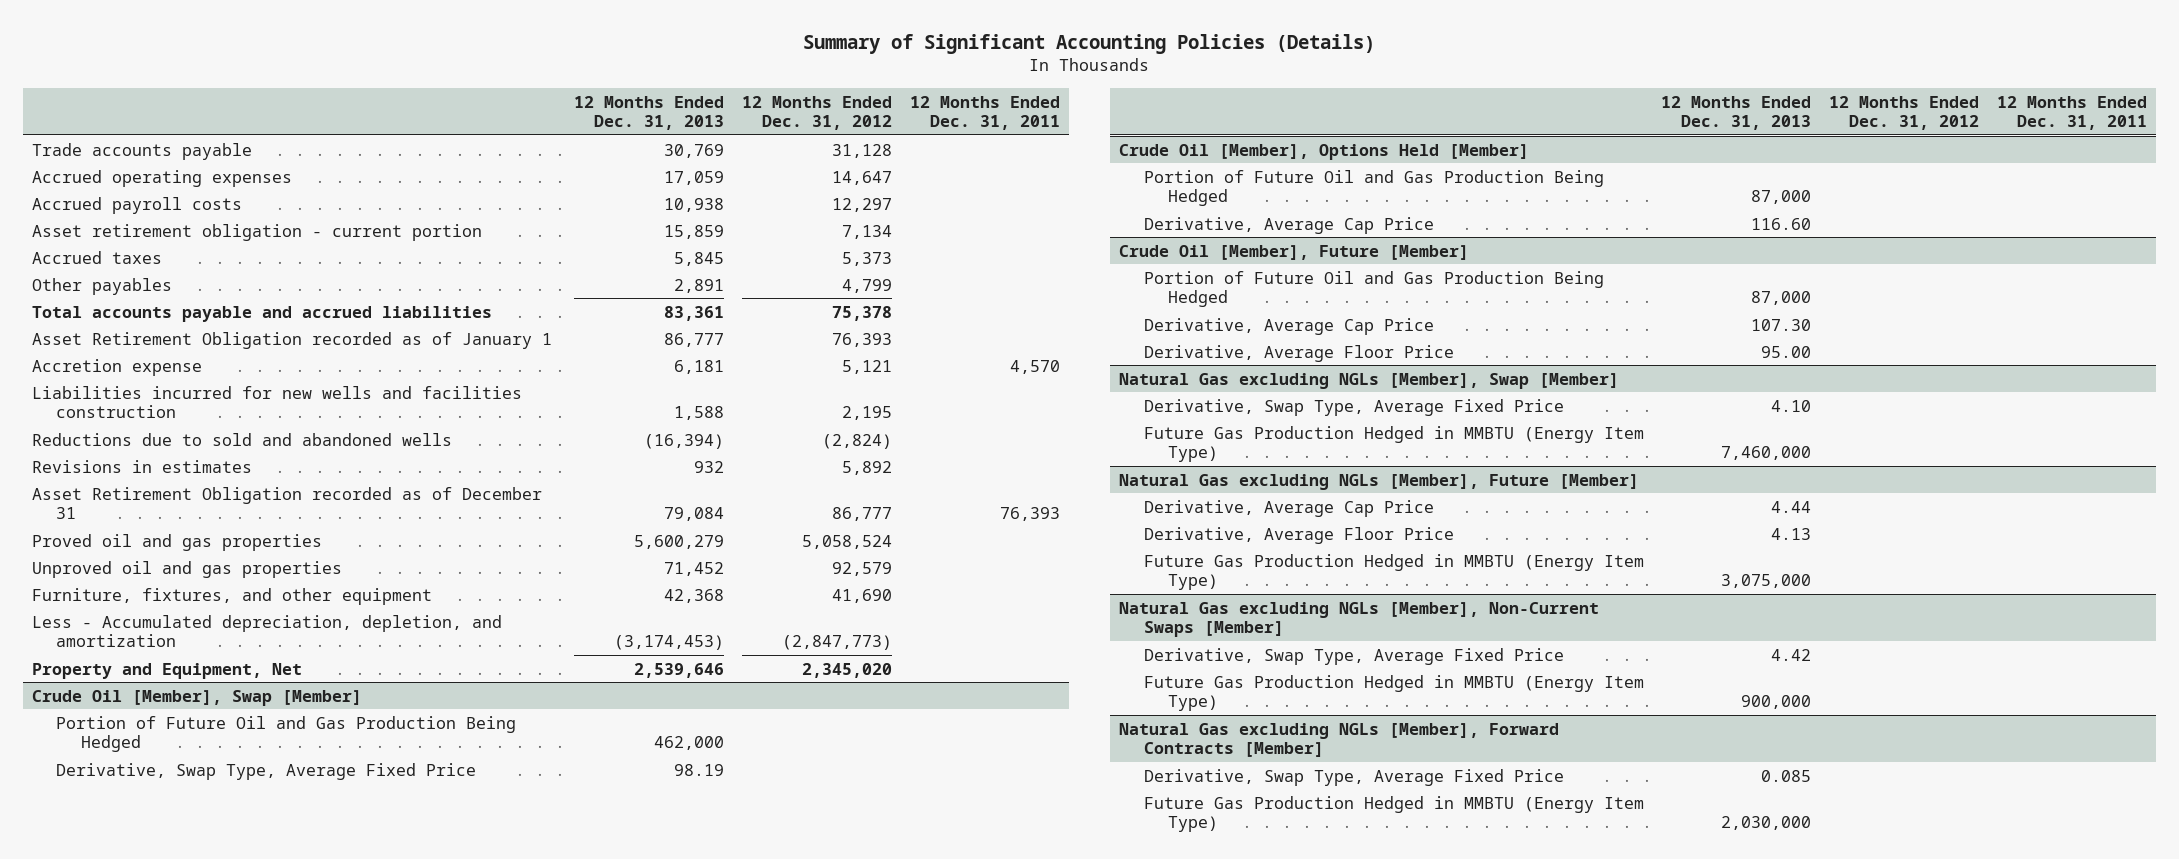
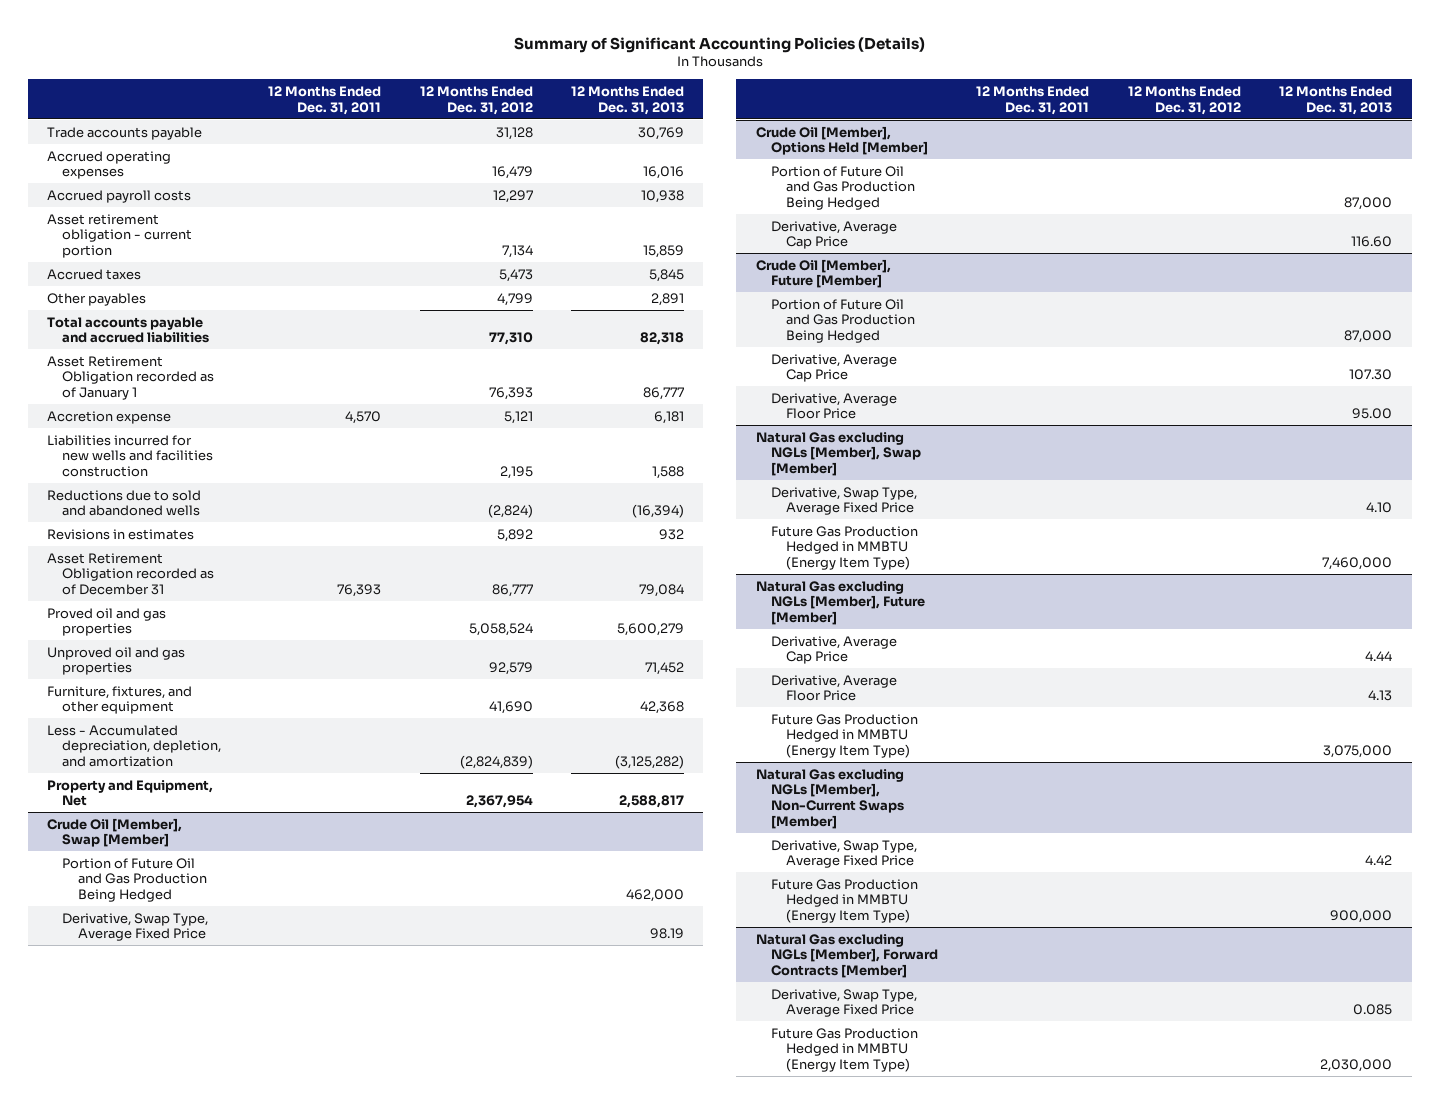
[664,170,725,185] 17,059 -> [643,166,685,180] 16,016
[831,170,892,185] 14,647 -> [491,166,533,180] 16,479
[841,251,892,266] 5,373 -> [498,268,533,282] 5,473
[664,305,725,321] 83,361 -> [640,332,685,346] 82,318
[831,305,892,321] 75,378 -> [488,332,533,346] 77,310
[614,635,725,651] (3,174,453) -> [615,755,685,770] (3,125,282)
[781,635,892,651] (2,847,773) -> [459,755,533,770] (2,824,839)
[634,662,725,678] 2,539,646 -> [619,795,685,809] 2,588,817
[801,662,892,678] 2,345,020 -> [465,795,533,809] 2,367,954

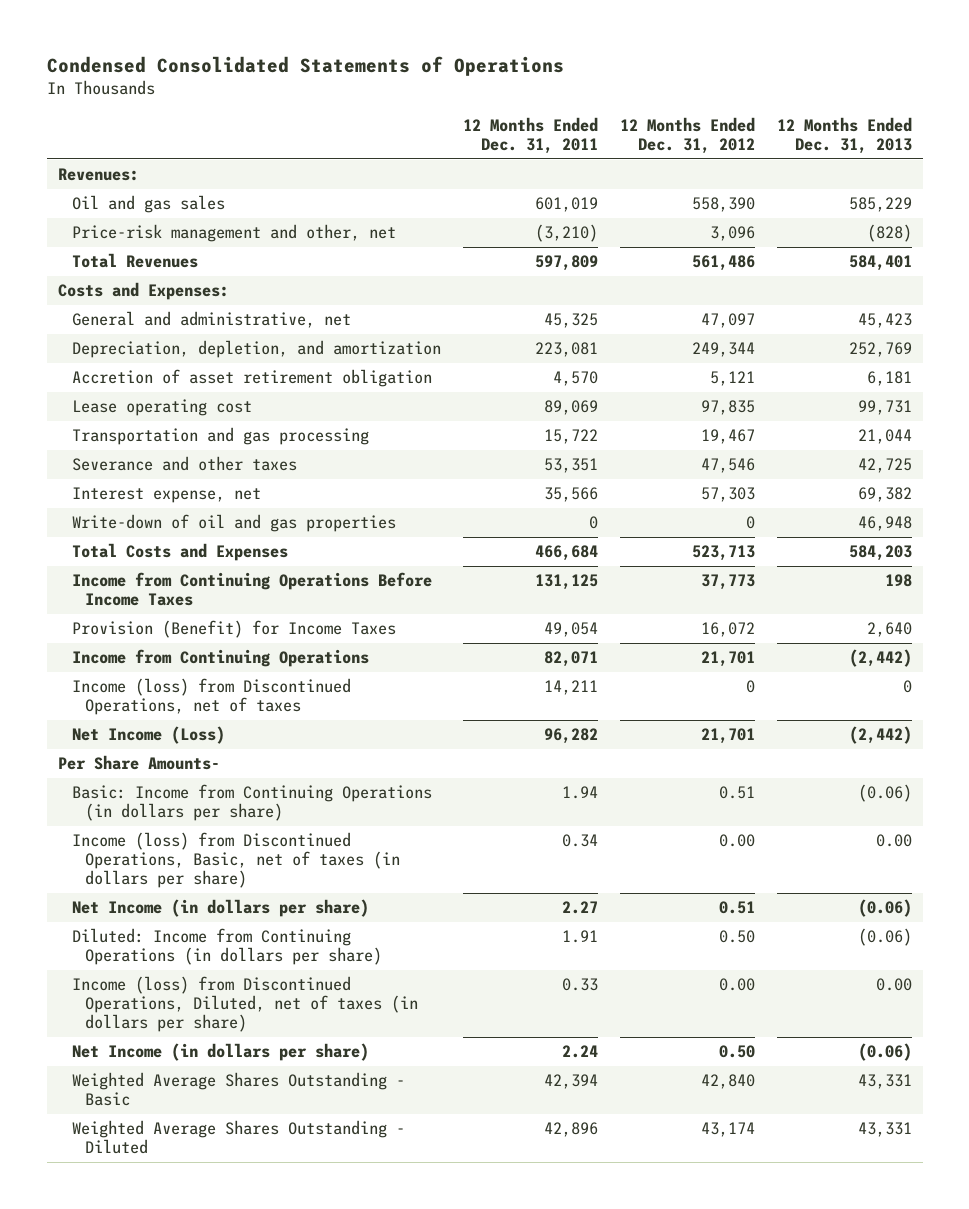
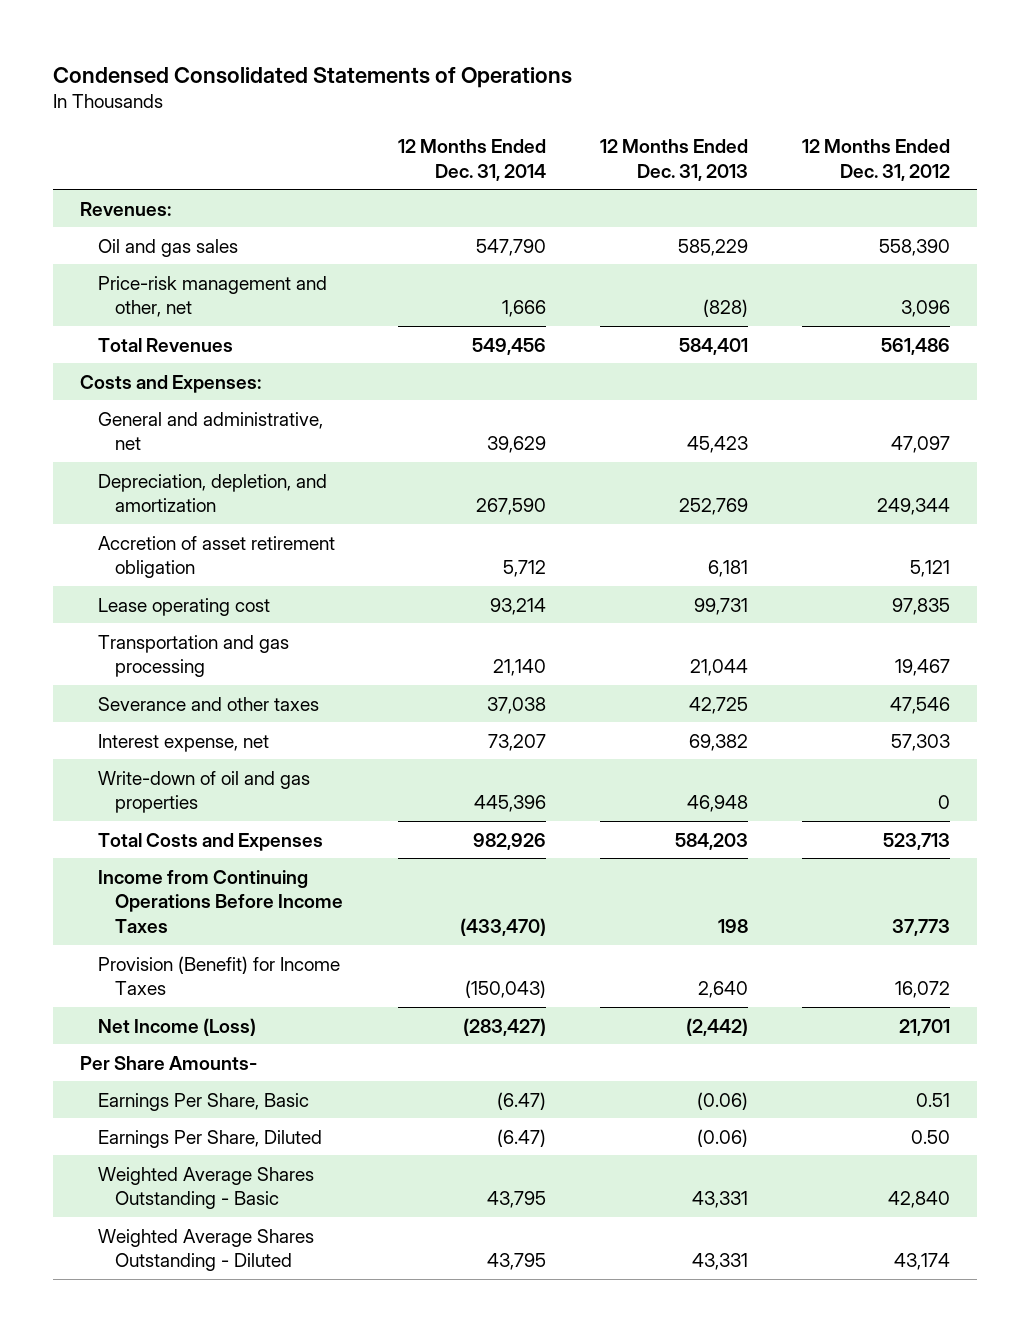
[462,117,598,155] 12 Months Ended Dec. 31, 2011 -> none
none -> [397,138,546,181] 12 Months Ended Dec. 31, 2014
[71,649,369,668] Income from Continuing Operations -> none
[71,678,351,716] Income (loss) from Discontinued Operations, net of taxes -> none
[71,784,432,822] Basic: Income from Continuing Operations (in dollars per share) -> none
[71,832,401,889] Income (loss) from Discontinued Operations, Basic, net of taxes (in dollars per share) -> none
[71,928,383,966] Diluted: Income from Continuing Operations (in dollars per share) -> none
[71,976,419,1033] Income (loss) from Discontinued Operations, Diluted, net of taxes (in dollars per share) -> none
[71,899,369,918] Net Income (in dollars per share) -> [97,1092,309,1111] Earnings Per Share, Basic
[71,1043,369,1062] Net Income (in dollars per share) -> [97,1129,322,1148] Earnings Per Share, Diluted

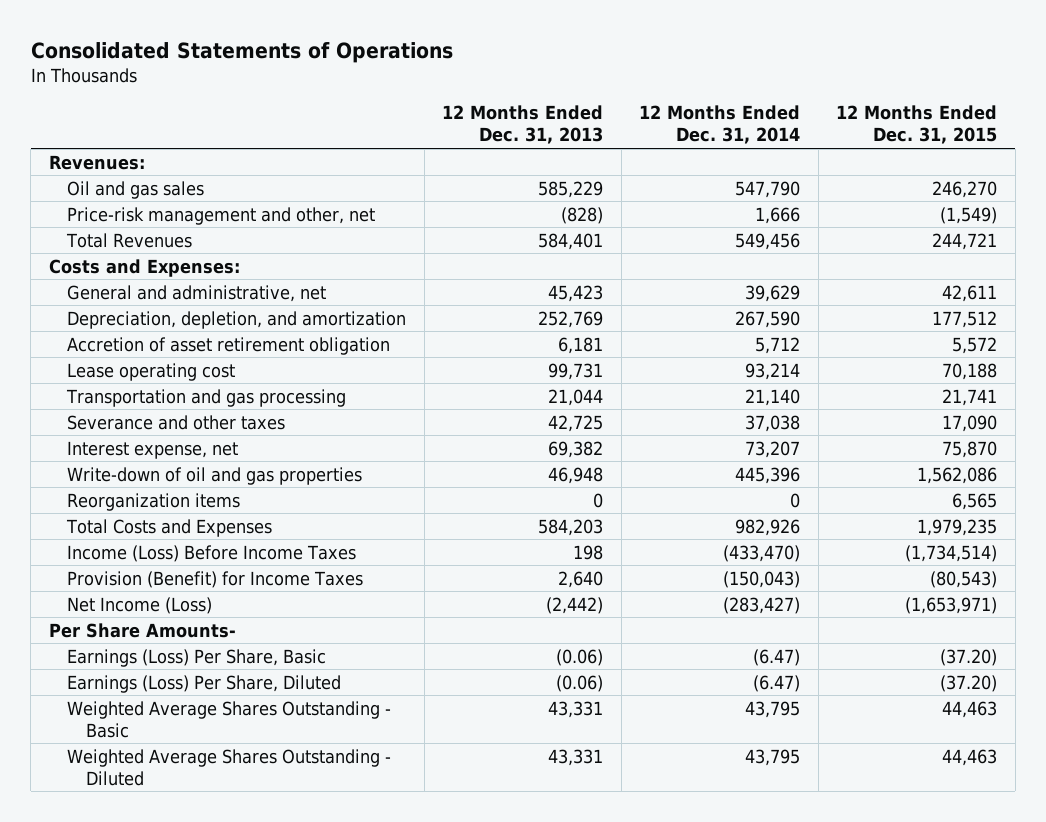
[52,66,572,88] Condensed Consolidated Statements of Operations -> [30,42,453,64] Consolidated Statements of Operations
[802,138,951,181] 12 Months Ended Dec. 31, 2012 -> none
none -> [836,105,998,145] 12 Months Ended Dec. 31, 2015
none -> [67,492,241,511] Reorganization items
[97,869,344,934] Income from Continuing Operations Before Income Taxes -> [67,544,357,562] Income (Loss) Before Income Taxes
[97,1092,309,1111] Earnings Per Share, Basic -> [67,648,327,667] Earnings (Loss) Per Share, Basic
[97,1129,322,1148] Earnings Per Share, Diluted -> [67,674,342,693] Earnings (Loss) Per Share, Diluted

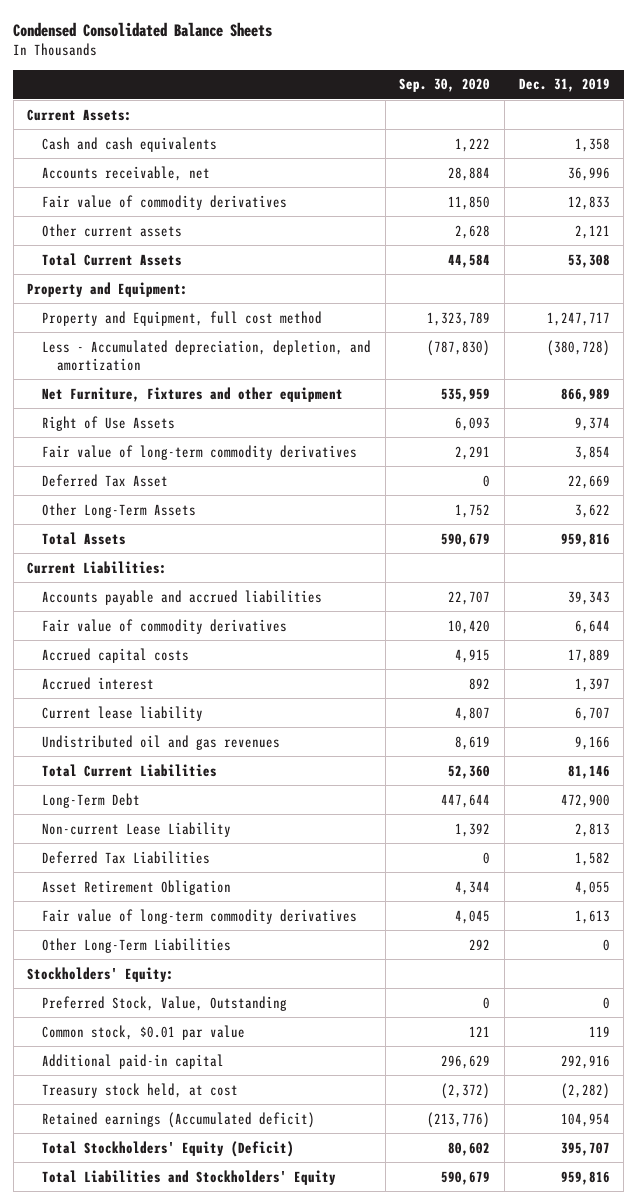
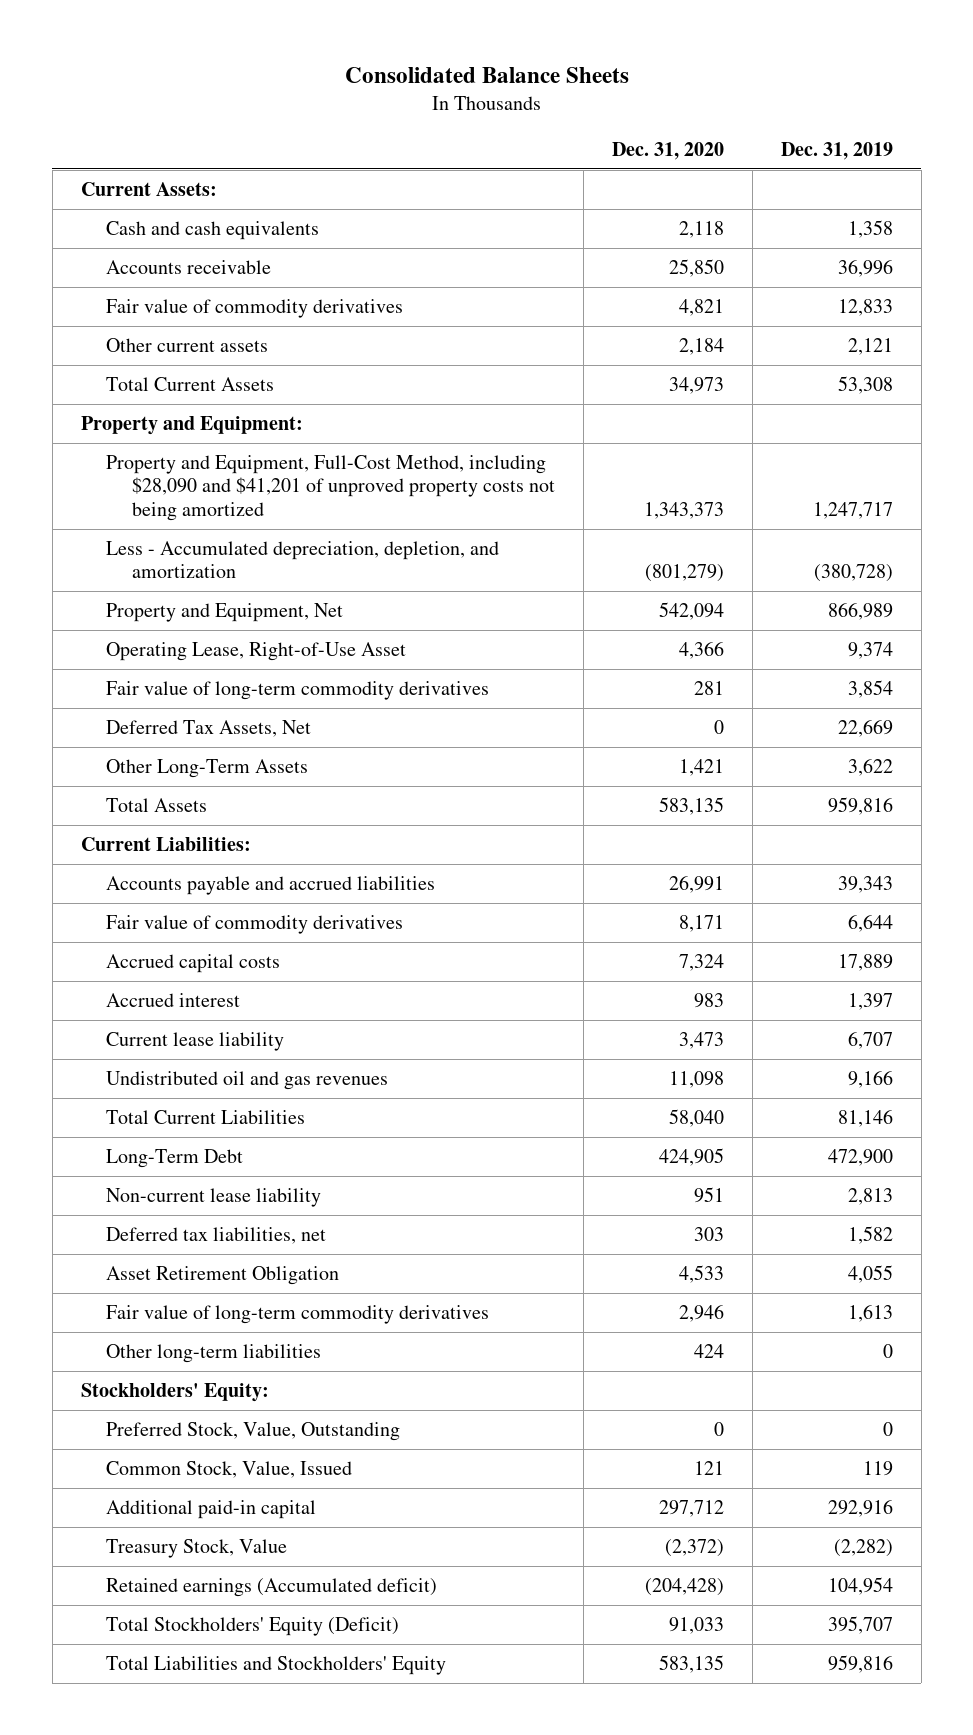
[13,21,273,37] Condensed Consolidated Balance Sheets -> [344,67,629,84] Consolidated Balance Sheets
[399,78,491,93] Sep. 30, 2020 -> none
none -> [611,142,724,161] Dec. 31, 2020
[42,165,211,181] Accounts receivable, net -> [106,259,272,274] Accounts receivable
[42,310,323,326] Property and Equipment, full cost method -> [106,454,555,521] Property and Equipment, Full-Cost Method, including $28,090 and $41,201 of unproved property costs not being amortized
[42,386,344,402] Net Furniture, Fixtures and other equipment -> [106,602,344,622] Property and Equipment, Net
[42,415,176,431] Right of Use Assets -> [106,641,407,661] Operating Lease, Right-of-Use Asset
[42,473,169,487] Deferred Tax Asset -> [106,719,312,737] Deferred Tax Assets, Net
[42,821,232,837] Non-current Lease Liability -> [106,1187,322,1207] Non-current lease liability
[42,850,211,864] Deferred Tax Liabilities -> [106,1226,327,1244] Deferred tax liabilities, net
[42,937,232,953] Other Long-Term Liabilities -> [106,1343,322,1363] Other long-term liabilities
[42,1024,246,1040] Common stock, $0.01 par value -> [106,1460,353,1478] Common Stock, Value, Issued
[42,1082,239,1098] Treasury stock held, at cost -> [106,1538,288,1558] Treasury Stock, Value

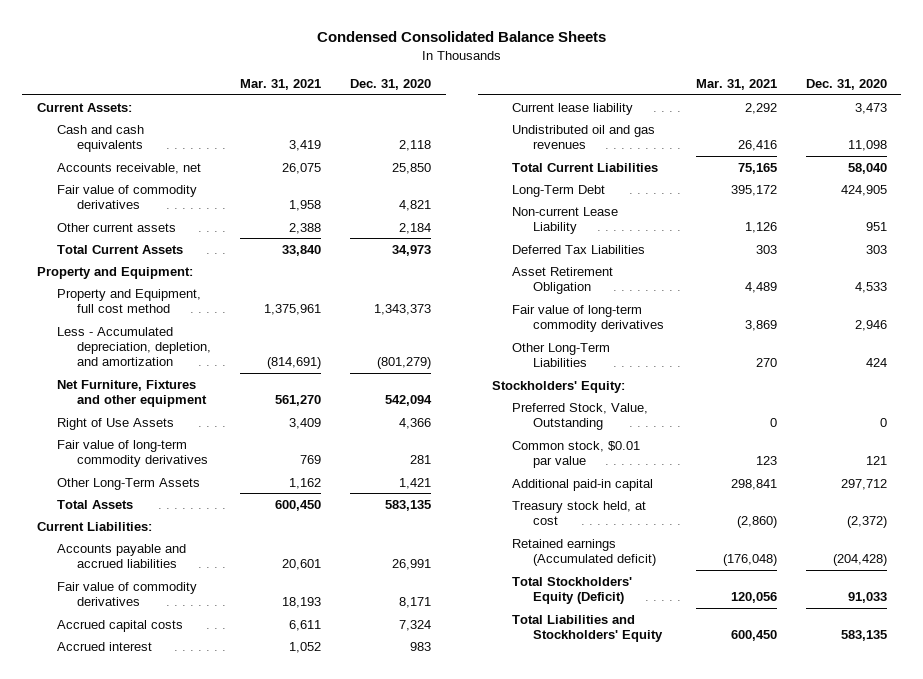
[344,67,629,84] Consolidated Balance Sheets -> [316,31,606,43] Condensed Consolidated Balance Sheets
[780,142,893,161] Dec. 31, 2019 -> none
none -> [240,79,322,91] Mar. 31, 2021
[106,259,272,274] Accounts receivable -> [57,162,202,174] Accounts receivable, net
[106,454,555,521] Property and Equipment, Full-Cost Method, including $28,090 and $41,201 of unproved property costs not being amortized -> [57,288,202,314] Property and Equipment, full cost method
[106,602,344,622] Property and Equipment, Net -> [57,379,208,408] Net Furniture, Fixtures and other equipment
[106,641,407,661] Operating Lease, Right-of-Use Asset -> [57,417,175,430] Right of Use Assets
[106,719,312,737] Deferred Tax Assets, Net -> none
[106,1187,322,1207] Non-current lease liability -> [512,206,619,235] Non-current Lease Liability
[106,1226,327,1244] Deferred tax liabilities, net -> [512,244,646,254] Deferred Tax Liabilities
[106,1343,322,1363] Other long-term liabilities -> [512,342,611,368] Other Long-Term Liabilities
[106,1460,353,1478] Common Stock, Value, Issued -> [512,440,641,469] Common stock, $0.01 par value
[106,1538,288,1558] Treasury Stock, Value -> [512,500,647,526] Treasury stock held, at cost

